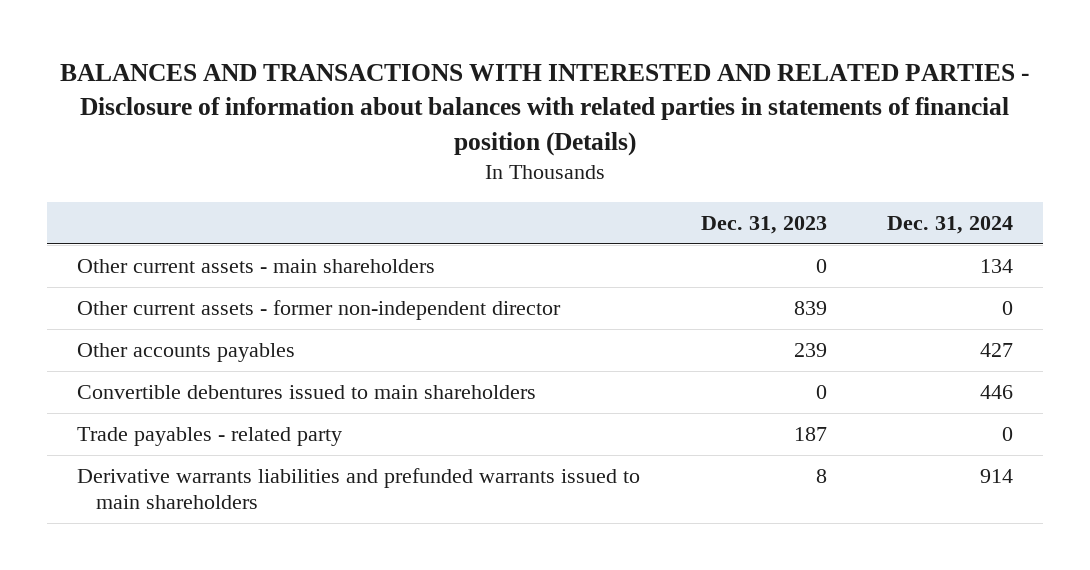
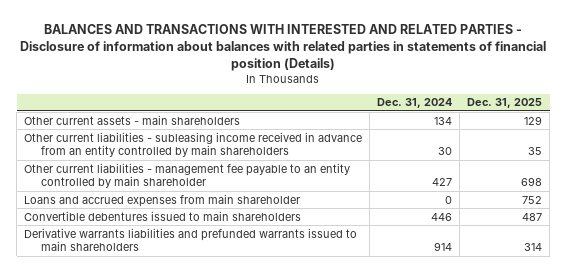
[700,215,827,234] Dec. 31, 2023 -> none
none -> [467,98,543,109] Dec. 31, 2025
[77,300,562,321] Other current assets - former non-independent director -> none
none -> [24,131,363,158] Other current liabilities - subleasing income received in advance from an entity controlled by main shareholders
[77,343,296,363] Other accounts payables -> [24,162,351,189] Other current liabilities - management fee payable to an entity controlled by main shareholder
none -> [24,193,301,207] Loans and accrued expenses from main shareholder
[77,427,343,447] Trade payables - related party -> none

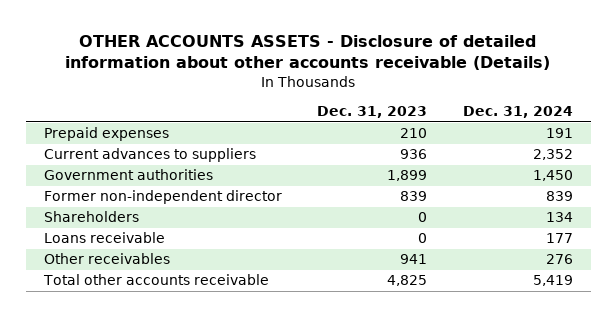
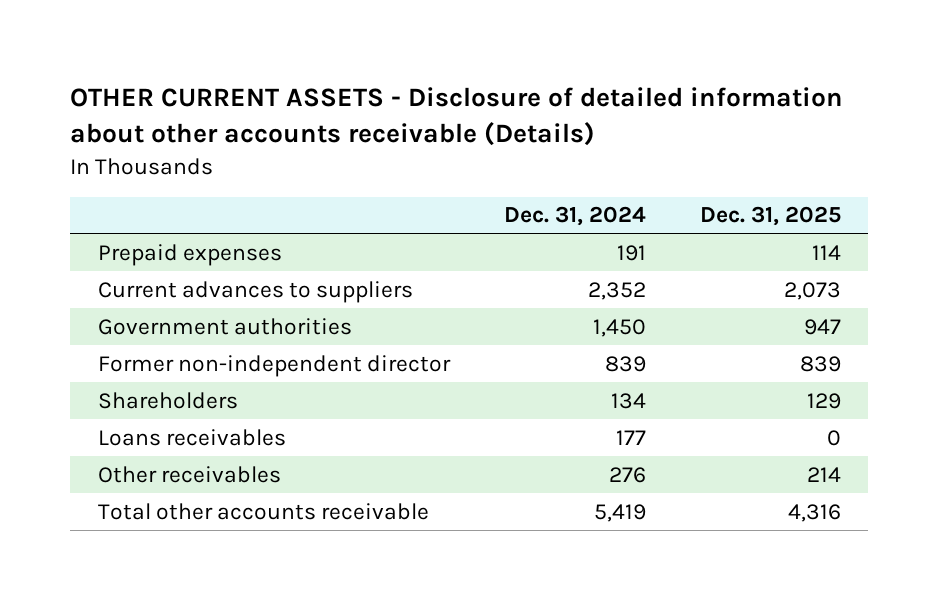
[65,35,551,71] OTHER ACCOUNTS ASSETS - Disclosure of detailed information about other accounts receivable (Details) -> [70,87,844,147] OTHER CURRENT ASSETS - Disclosure of detailed information about other accounts receivable (Details)
[317,106,428,119] Dec. 31, 2023 -> none
none -> [699,206,841,227] Dec. 31, 2025
[43,232,165,244] Loans receivable -> [97,428,286,446] Loans receivables

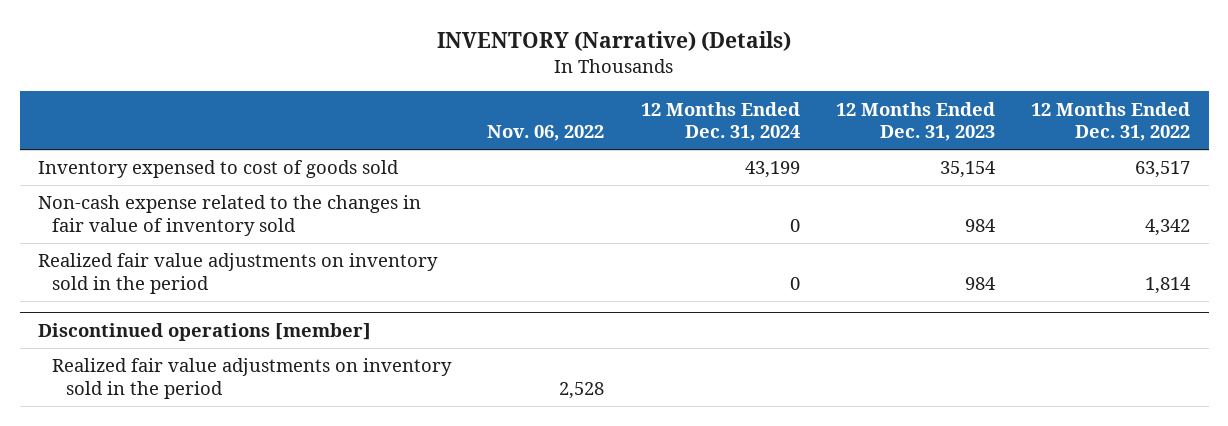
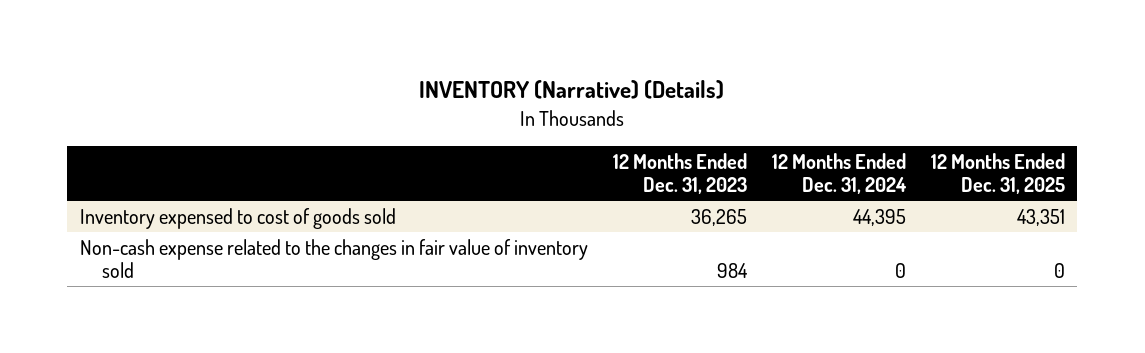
[487,124,605,141] Nov. 06, 2022 -> none
[1031,101,1191,141] 12 Months Ended Dec. 31, 2022 -> none
none -> [930,152,1065,194] 12 Months Ended Dec. 31, 2025
[744,161,800,179] 43,199 -> [852,208,906,226] 44,395
[939,161,996,179] 35,154 -> [690,208,747,226] 36,265
[37,253,438,294] Realized fair value adjustments on inventory sold in the period -> none
[37,322,371,341] Discontinued operations [member] -> none
[51,358,452,399] Realized fair value adjustments on inventory sold in the period -> none

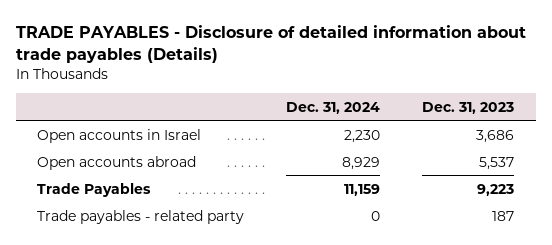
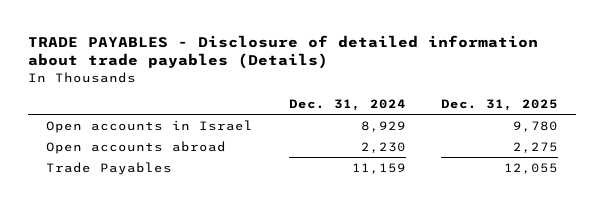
[422,101,515,114] Dec. 31, 2023 -> none
none -> [441,99,559,112] Dec. 31, 2025
[344,129,381,143] 2,230 -> [360,120,406,132] 8,929
[342,156,381,170] 8,929 -> [360,141,406,153] 2,230
[37,209,245,224] Trade payables - related party -> none

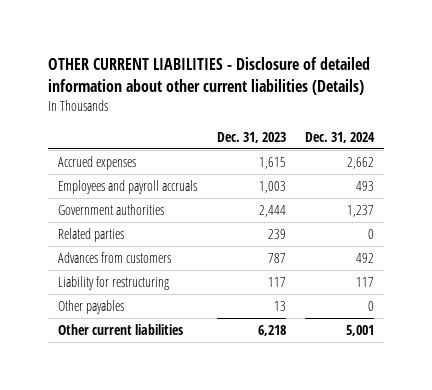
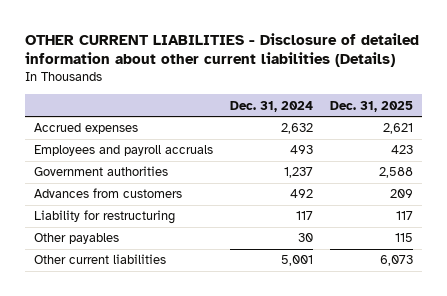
[216,131,286,143] Dec. 31, 2023 -> none
none -> [330,100,414,112] Dec. 31, 2025
[347,157,375,170] 2,662 -> [280,123,313,135] 2,632
[57,228,124,243] Related parties -> none
[368,301,375,312] 0 -> [297,233,313,243] 30

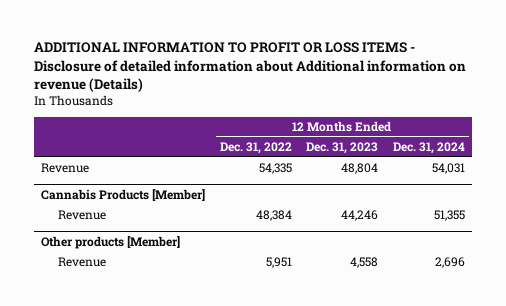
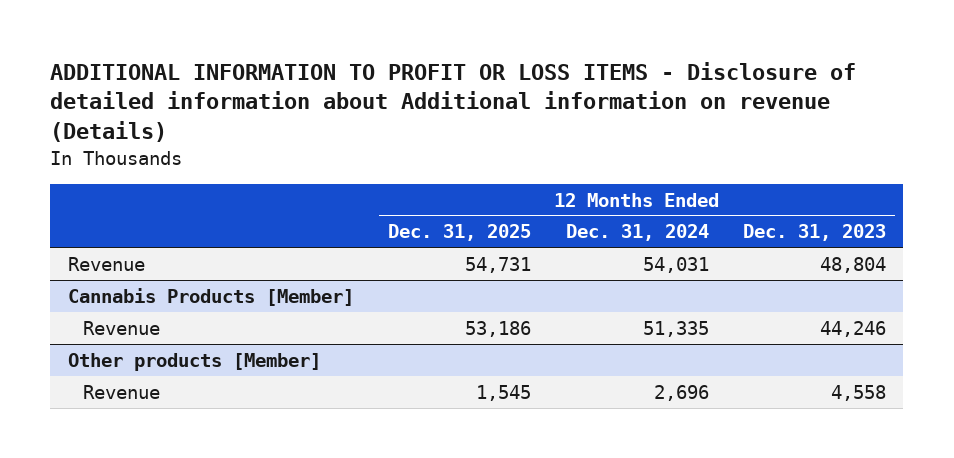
[219,142,292,155] Dec. 31, 2022 -> none
none -> [388,224,532,242] Dec. 31, 2025
[433,210,465,222] 51,355 -> [642,320,709,337] 51,335

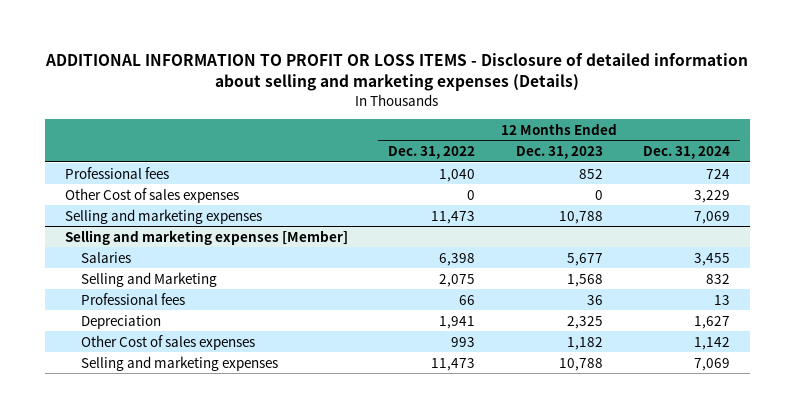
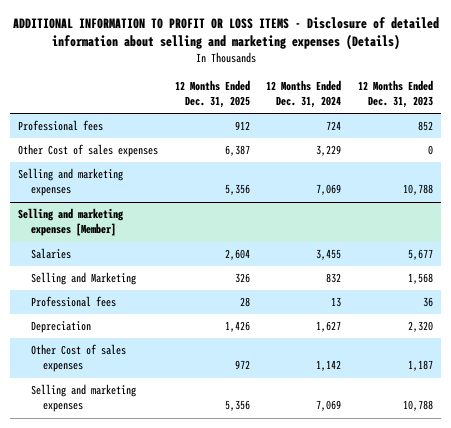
[388,145,476,159] Dec. 31, 2022 -> none
none -> [174,80,250,109] 12 Months Ended Dec. 31, 2025
[566,315,603,329] 2,325 -> [407,321,433,333] 2,320
[566,336,603,350] 1,182 -> [407,360,433,372] 1,187

